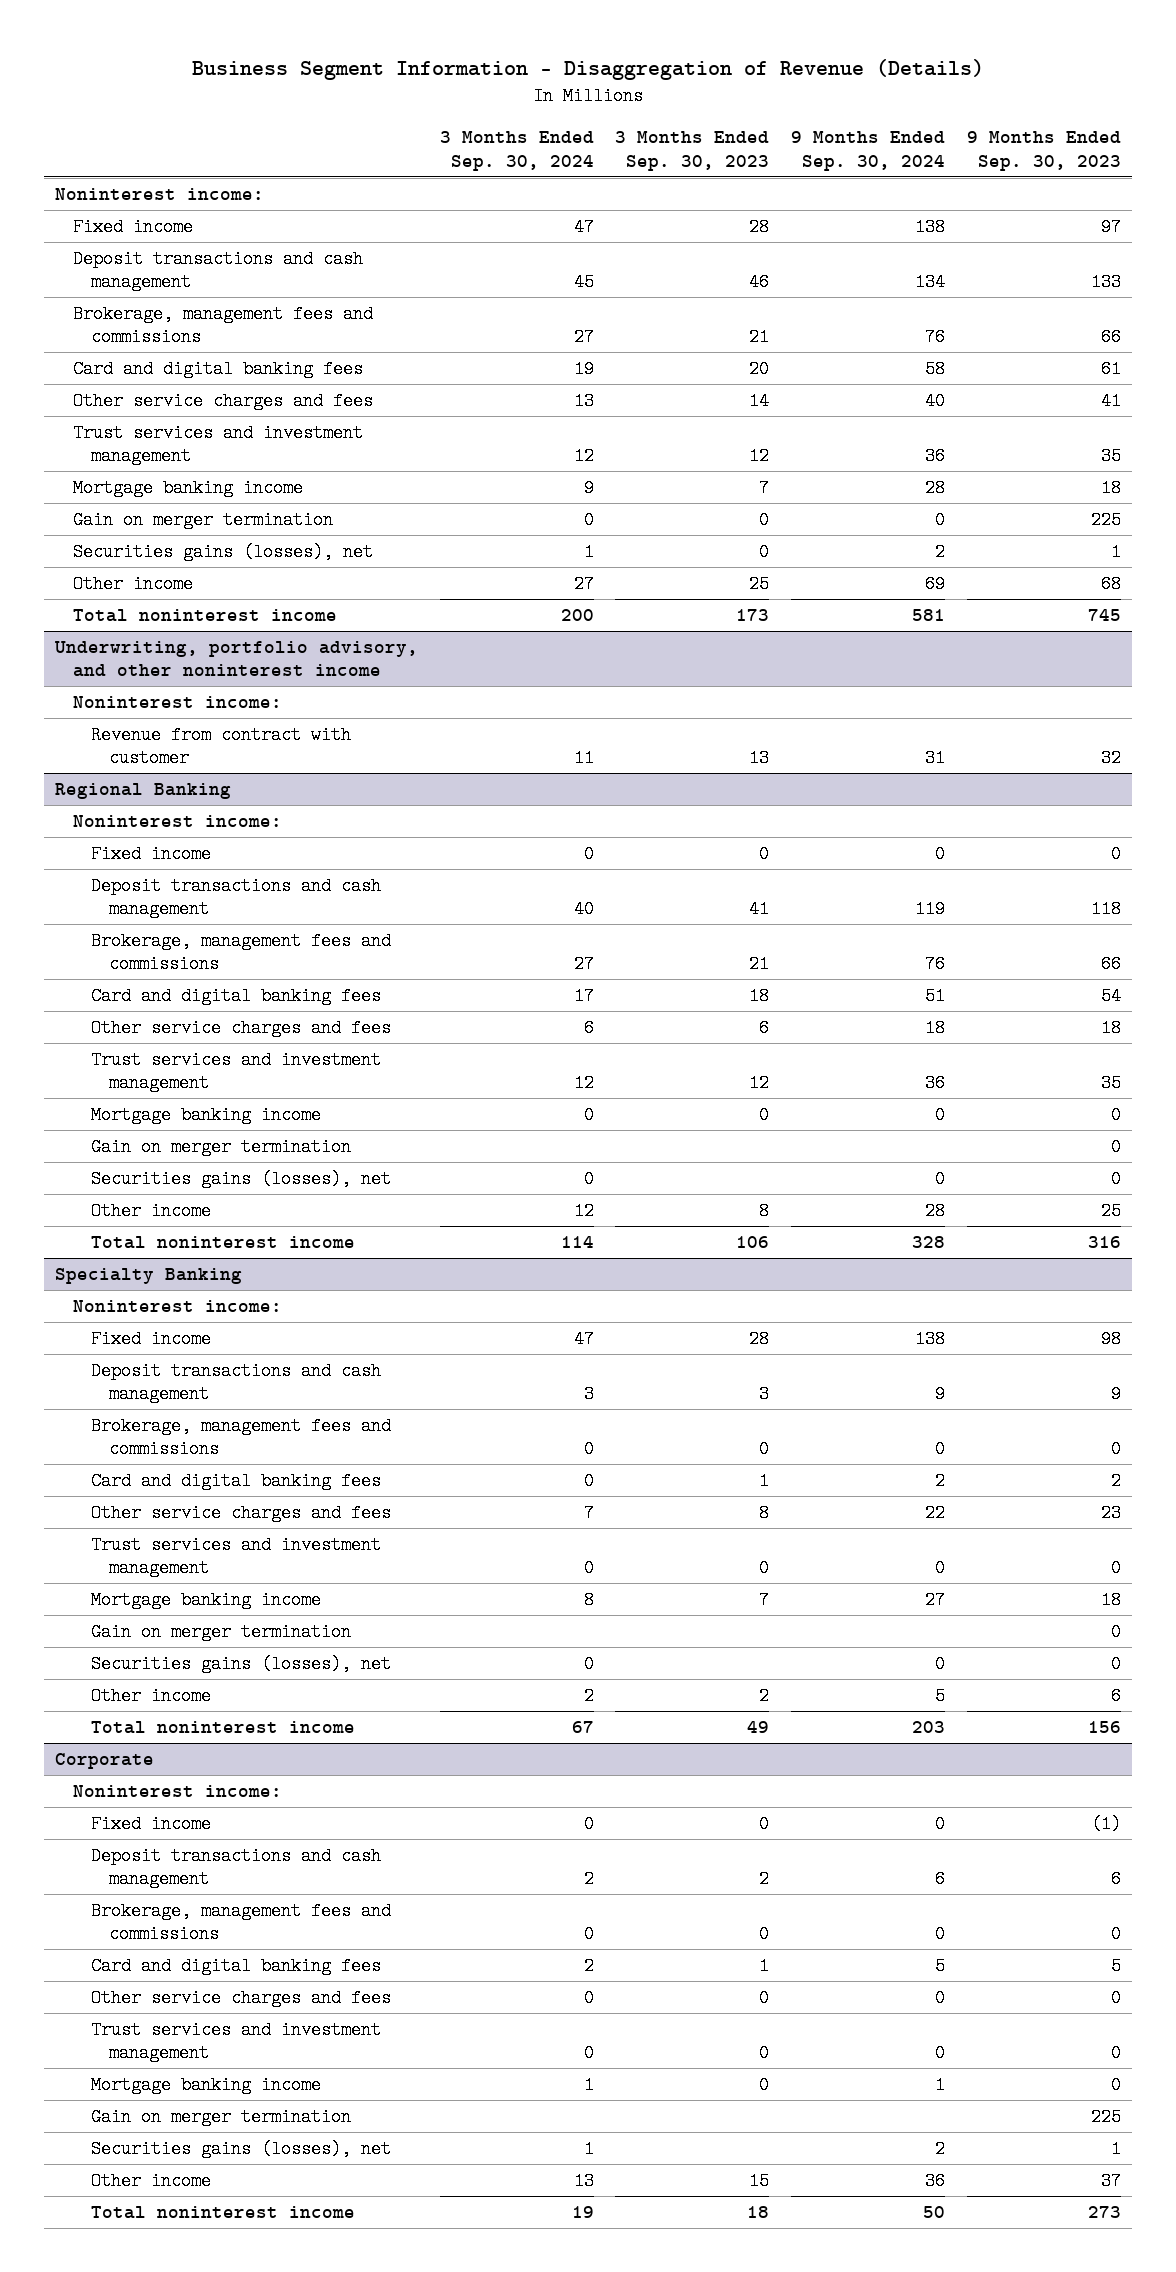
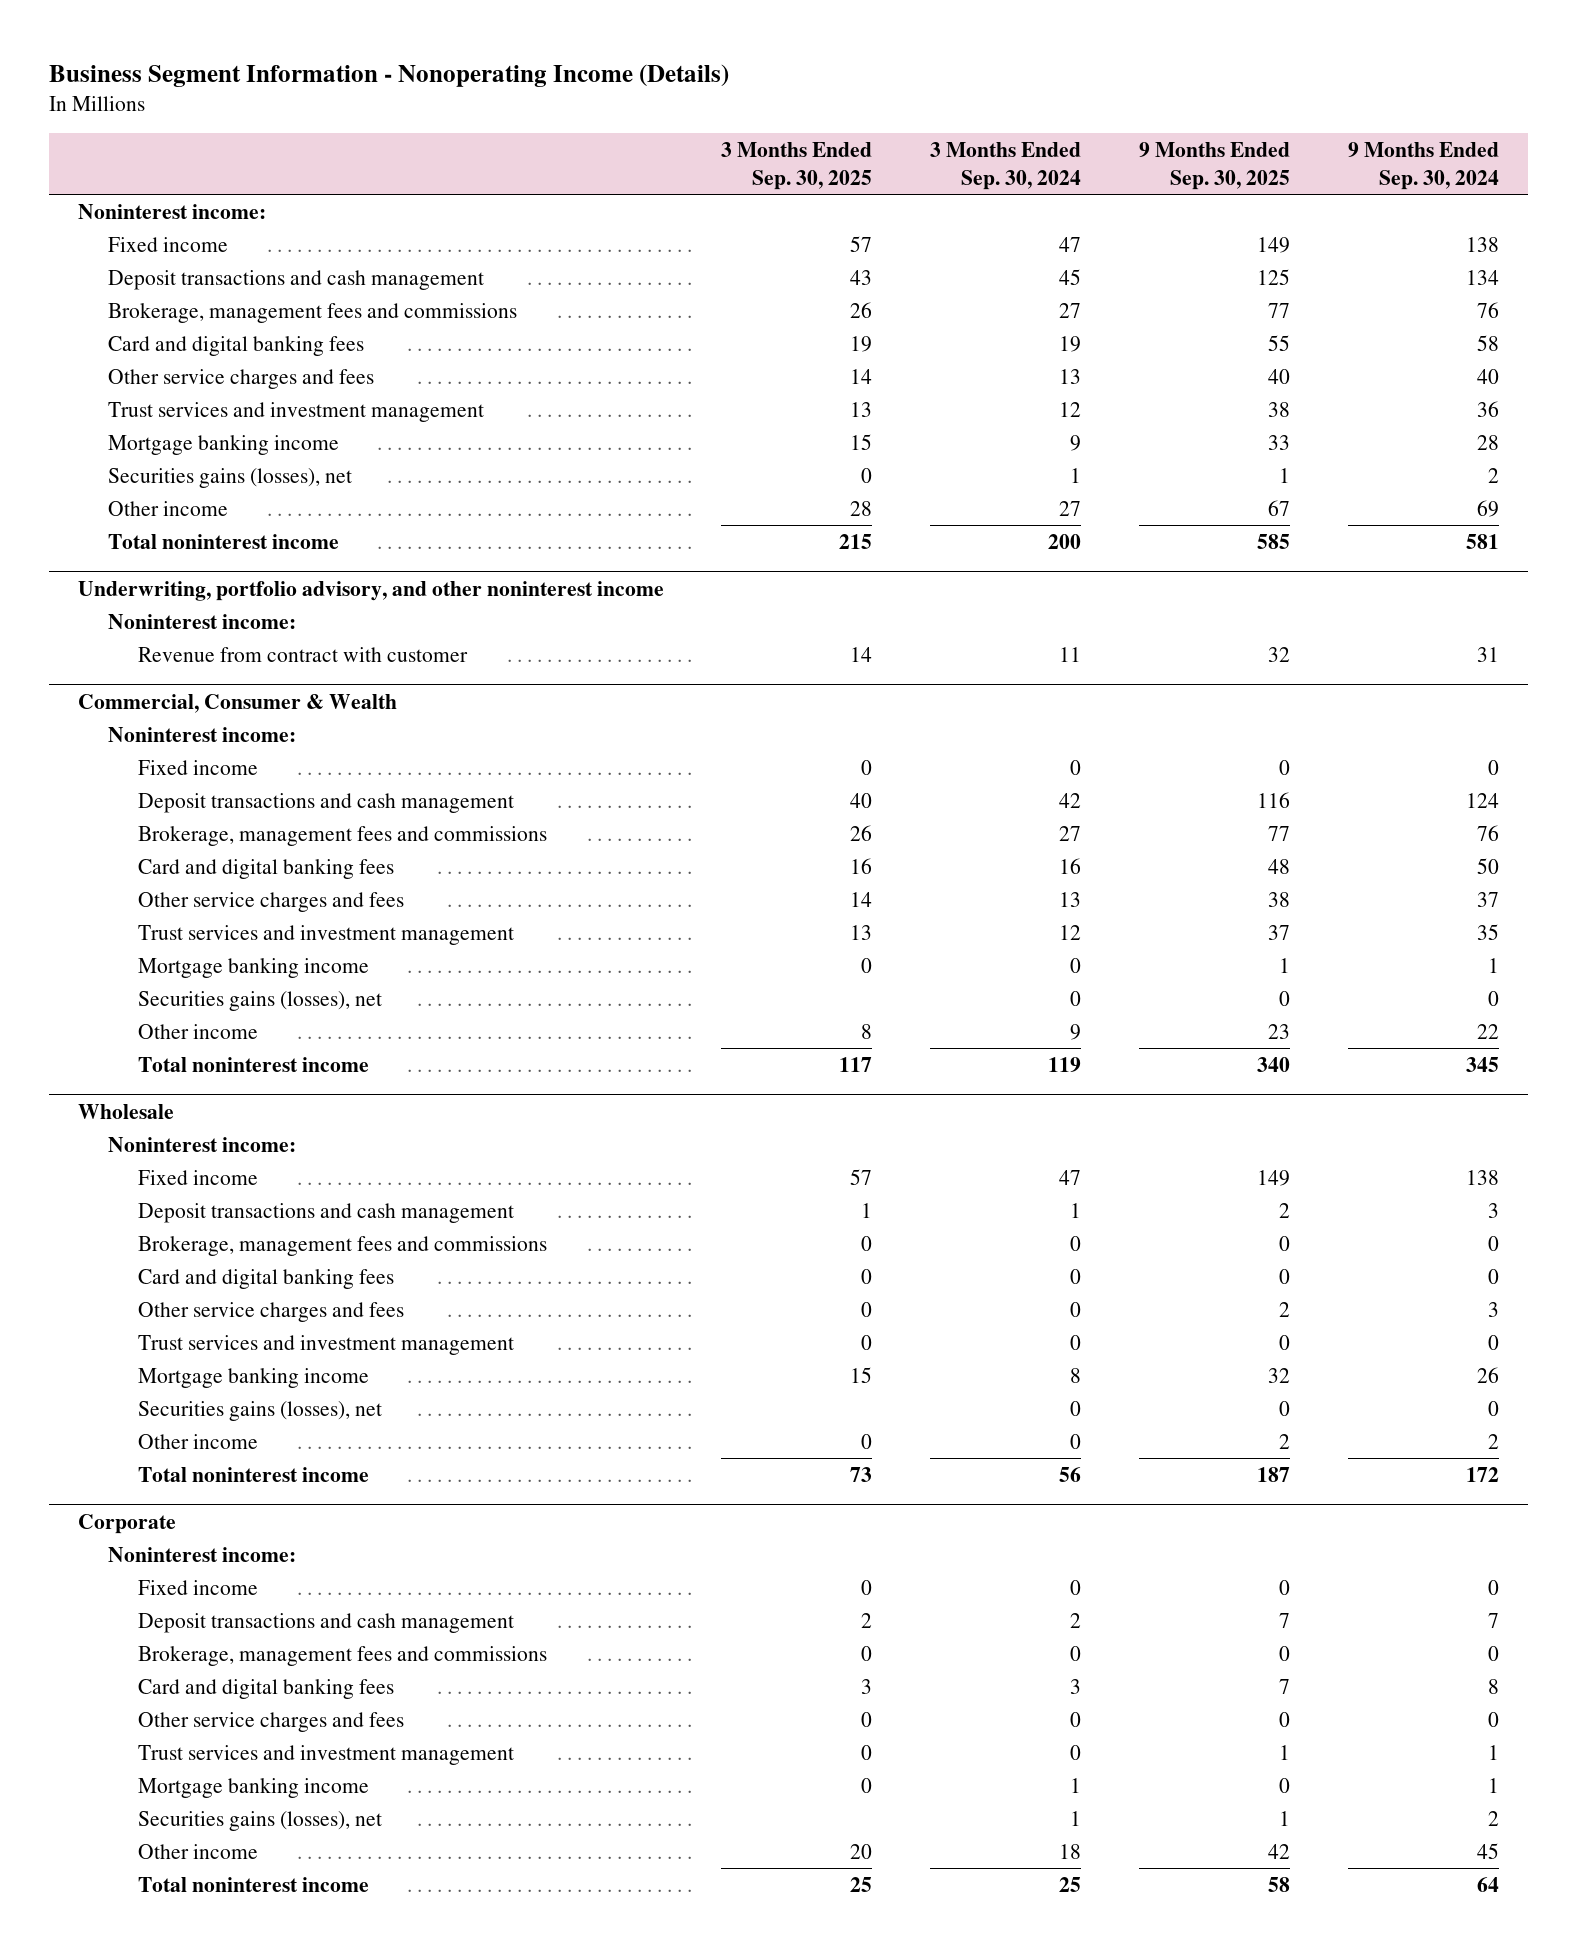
[191,58,984,80] Business Segment Information - Disaggregation of Revenue (Details) -> [48,64,729,88] Business Segment Information - Nonoperating Income (Details)
[615,131,770,171] 3 Months Ended Sep. 30, 2023 -> none
[967,131,1122,171] 9 Months Ended Sep. 30, 2023 -> none
none -> [721,141,873,190] 3 Months Ended Sep. 30, 2025
none -> [1139,141,1291,190] 9 Months Ended Sep. 30, 2025
[72,511,333,530] Gain on merger termination -> none
[54,783,231,800] Regional Banking -> none
none -> [77,693,397,713] Commercial, Consumer & Wealth
[573,900,594,919] 40 -> [1059,792,1082,808] 42
[915,900,946,919] 119 -> [1466,792,1500,808] 124
[90,1138,351,1157] Gain on merger termination -> none
[573,987,594,1006] 17 -> [1059,857,1082,874] 16
[925,987,946,1006] 51 -> [1477,857,1500,874] 50
[583,1019,594,1038] 6 -> [1059,891,1082,907] 13
[925,1019,946,1038] 18 -> [1477,891,1500,907] 37
[925,1074,946,1093] 36 -> [1477,923,1500,940] 35
[935,1106,946,1125] 0 -> [1488,957,1500,973] 1
[54,1268,242,1285] Specialty Banking -> none
[573,1202,594,1221] 12 -> [1070,1023,1082,1040] 9
[925,1202,946,1221] 28 -> [1477,1023,1500,1039] 22
[560,1236,594,1249] 114 -> [1048,1056,1082,1072] 119
[912,1236,946,1249] 328 -> [1466,1056,1500,1072] 345
none -> [77,1103,174,1119] Wholesale
[583,1385,594,1404] 3 -> [1070,1202,1082,1218] 1
[935,1385,946,1404] 9 -> [1488,1202,1500,1218] 3
[935,1472,946,1491] 2 -> [1488,1268,1500,1284] 0
[583,1504,594,1523] 7 -> [1070,1301,1082,1317] 0
[925,1504,946,1523] 22 -> [1488,1301,1500,1317] 3
[90,1623,351,1642] Gain on merger termination -> none
[925,1591,946,1610] 27 -> [1477,1366,1500,1383] 26
[583,1687,594,1706] 2 -> [1070,1433,1082,1449] 0
[935,1687,946,1706] 5 -> [1488,1433,1500,1449] 2
[571,1721,594,1734] 67 -> [1059,1466,1082,1482] 56
[912,1721,946,1734] 203 -> [1466,1466,1500,1482] 172
[935,1870,946,1889] 6 -> [1488,1612,1500,1628] 7
[583,1957,594,1976] 2 -> [1070,1678,1082,1694] 3
[935,1957,946,1976] 5 -> [1488,1678,1500,1694] 8
[935,2044,946,2063] 0 -> [1488,1744,1500,1760] 1
[90,2108,351,2127] Gain on merger termination -> none
[573,2172,594,2191] 13 -> [1059,1843,1082,1859] 18
[925,2172,946,2191] 36 -> [1477,1842,1500,1859] 45
[571,2206,594,2219] 19 -> [1059,1876,1082,1892] 25
[923,2206,946,2219] 50 -> [1477,1876,1500,1892] 64

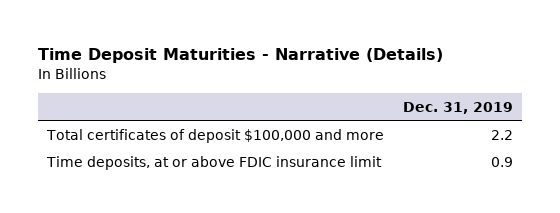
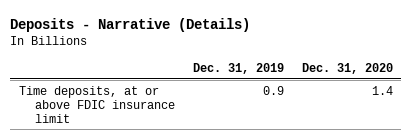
[38,47,444,63] Time Deposit Maturities - Narrative (Details) -> [9,17,250,32] Deposits - Narrative (Details)
none -> [301,63,393,75] Dec. 31, 2020
[46,128,385,143] Total certificates of deposit $100,000 and more -> none

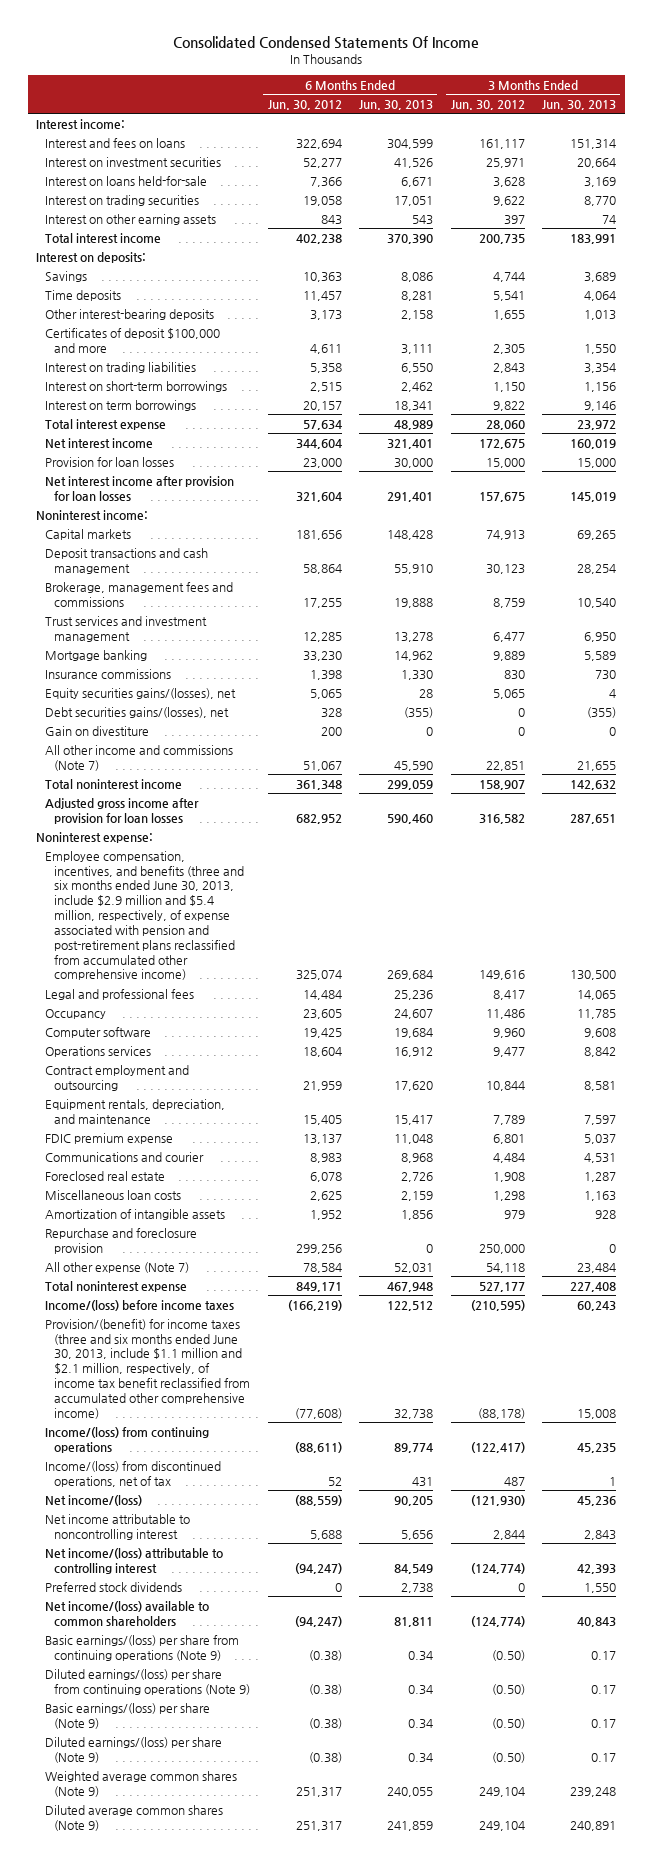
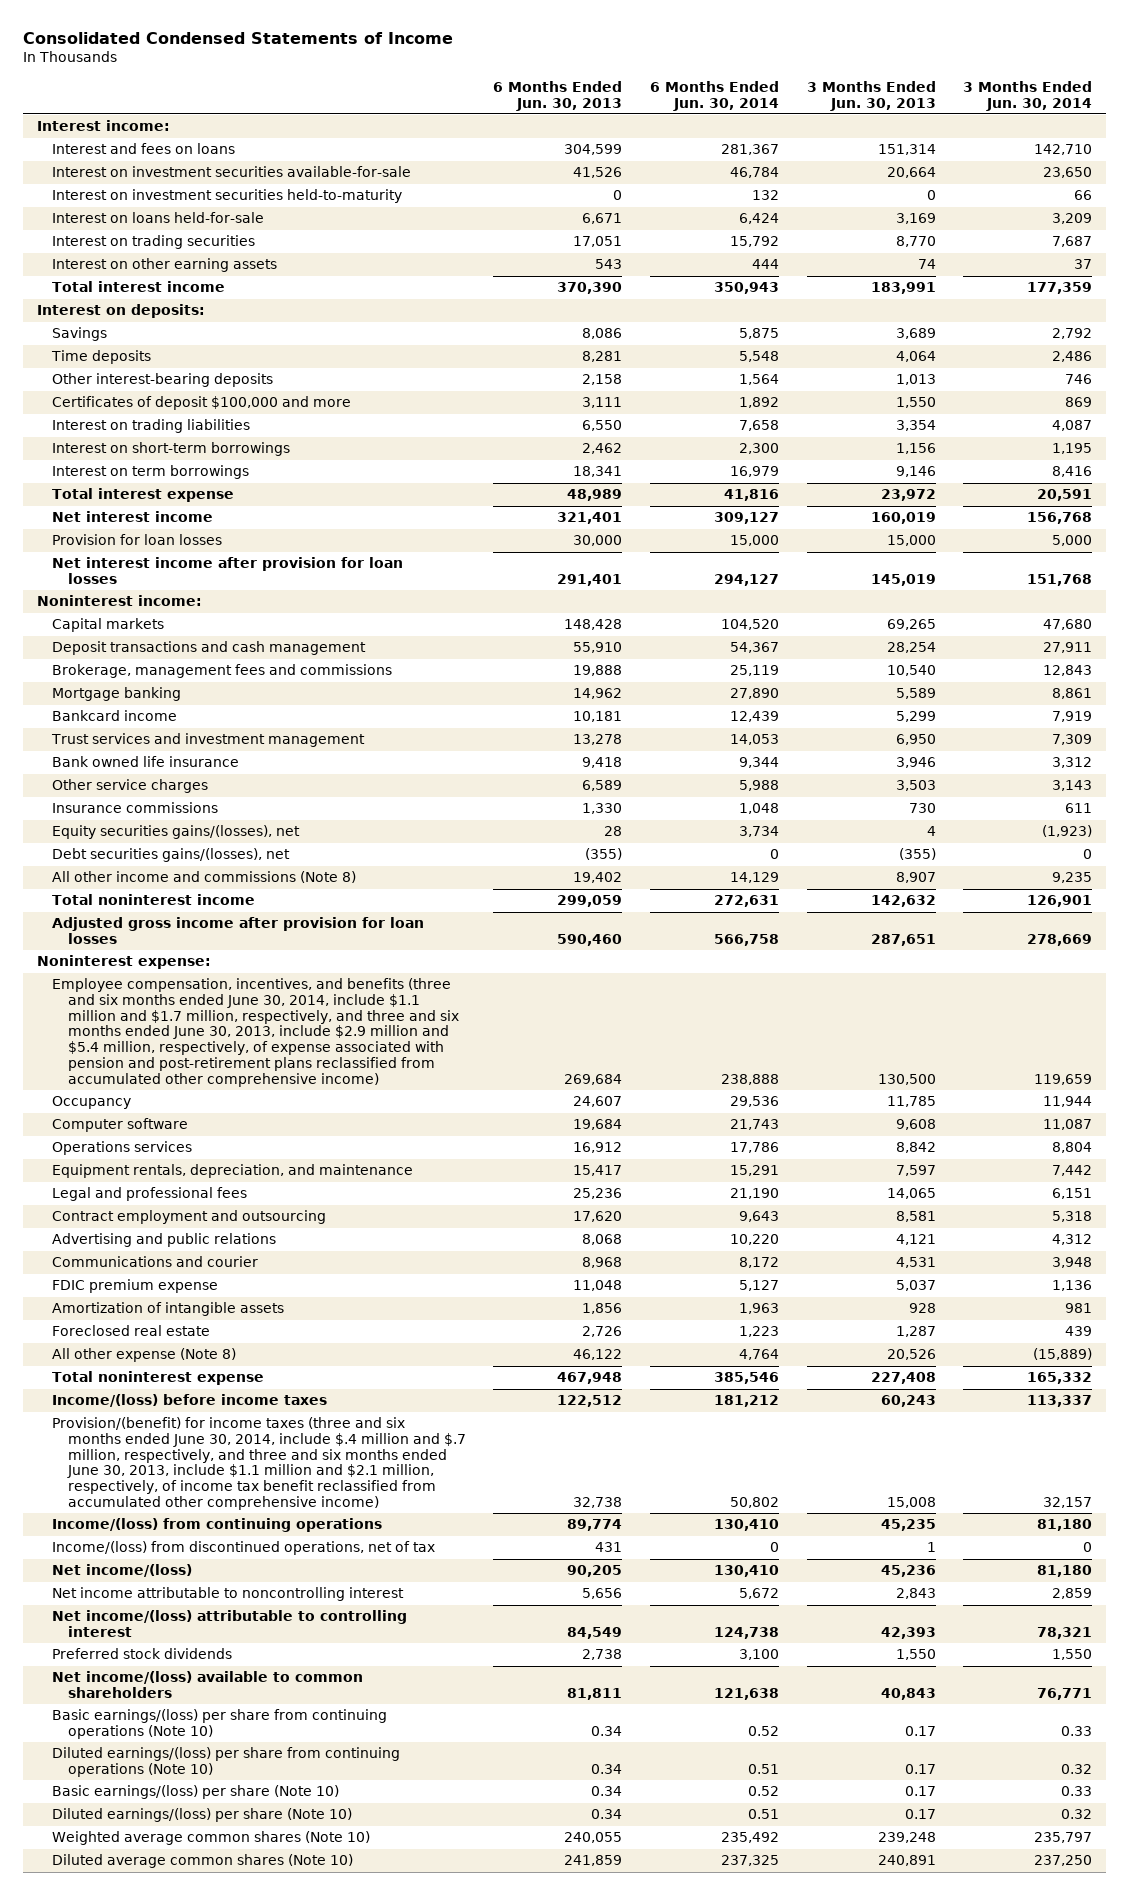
[173,35,480,49] Consolidated Condensed Statements Of Income -> [23,32,454,45] Consolidated Condensed Statements of Income
[267,100,342,111] Jun. 30, 2012 -> none
[450,100,525,111] Jun. 30, 2012 -> none
none -> [650,80,780,111] 6 Months Ended Jun. 30, 2014
none -> [963,80,1093,111] 3 Months Ended Jun. 30, 2014
[45,156,222,167] Interest on investment securities -> [52,166,412,178] Interest on investment securities available-for-sale
none -> [52,189,403,204] Interest on investment securities held-to-maturity
none -> [52,710,178,722] Bankcard income
[45,615,208,642] Trust services and investment management -> [51,733,366,748] Trust services and investment management
none -> [52,756,240,768] Bank owned life insurance
none -> [52,779,209,794] Other service charges
[45,725,150,736] Gain on divestiture -> none
[45,744,234,771] All other income and commissions (Note 7) -> [52,871,357,884] All other income and commissions (Note 8)
[394,760,434,771] 45,590 -> [573,872,623,884] 19,402
[577,760,617,771] 21,655 -> [895,872,936,884] 8,907
[45,850,245,981] Employee compensation, incentives, and benefits (three and six months ended June 30, 2013, include $2.9 million and $5.4 million, respectively, of expense associated with pension and post-retirement plans reclassified from accumulated other comprehensive income) -> [52,978,459,1087] Employee compensation, incentives, and benefits (three and six months ended June 30, 2014, include $1.1 million and $1.7 million, respectively, and three and six months ended June 30, 2013, include $2.9 million and $5.4 million, respectively, of expense associated with pension and post-retirement plans reclassified from accumulated other comprehensive income)
[45,988,195,1000] Legal and professional fees -> [52,1187,248,1202] Legal and professional fees
[45,1064,190,1091] Contract employment and outsourcing -> [52,1210,327,1225] Contract employment and outsourcing
none -> [52,1233,277,1248] Advertising and public relations
[45,1189,182,1200] Miscellaneous loan costs -> none
[45,1132,174,1144] FDIC premium expense -> [52,1279,219,1294] FDIC premium expense
[45,1227,198,1254] Repurchase and foreclosure provision -> none
[45,1170,166,1181] Foreclosed real estate -> [52,1325,211,1337] Foreclosed real estate
[45,1261,190,1273] All other expense (Note 7) -> [52,1348,237,1363] All other expense (Note 8)
[394,1262,434,1273] 52,031 -> [573,1349,623,1361] 46,122
[577,1262,617,1273] 23,484 -> [886,1349,936,1361] 20,526
[45,1318,251,1419] Provision/(benefit) for income taxes (three and six months ended June 30, 2013, include $1.1 million and $2.1 million, respectively, of income tax benefit reclassified from accumulated other comprehensive income) -> [52,1417,466,1511] Provision/(benefit) for income taxes (three and six months ended June 30, 2014, include $.4 million and $.7 million, respectively, and three and six months ended June 30, 2013, include $1.1 million and $2.1 million, respectively, of income tax benefit reclassified from accumulated other comprehensive income)
[45,1634,240,1661] Basic earnings/(loss) per share from continuing operations (Note 9) -> [52,1709,388,1739] Basic earnings/(loss) per share from continuing operations (Note 10)
[45,1668,251,1695] Diluted earnings/(loss) per share from continuing operations (Note 9) -> [52,1747,401,1777] Diluted earnings/(loss) per share from continuing operations (Note 10)
[45,1702,211,1729] Basic earnings/(loss) per share (Note 9) -> [52,1785,340,1800] Basic earnings/(loss) per share (Note 10)
[45,1736,223,1763] Diluted earnings/(loss) per share (Note 9) -> [52,1808,353,1823] Diluted earnings/(loss) per share (Note 10)
[45,1770,238,1797] Weighted average common shares (Note 9) -> [52,1831,371,1846] Weighted average common shares (Note 10)
[45,1804,224,1831] Diluted average common shares (Note 9) -> [52,1854,354,1869] Diluted average common shares (Note 10)

